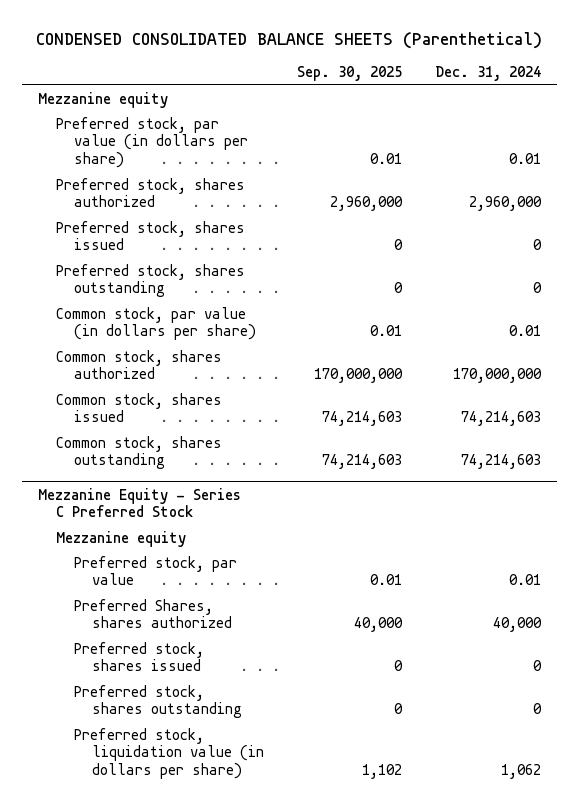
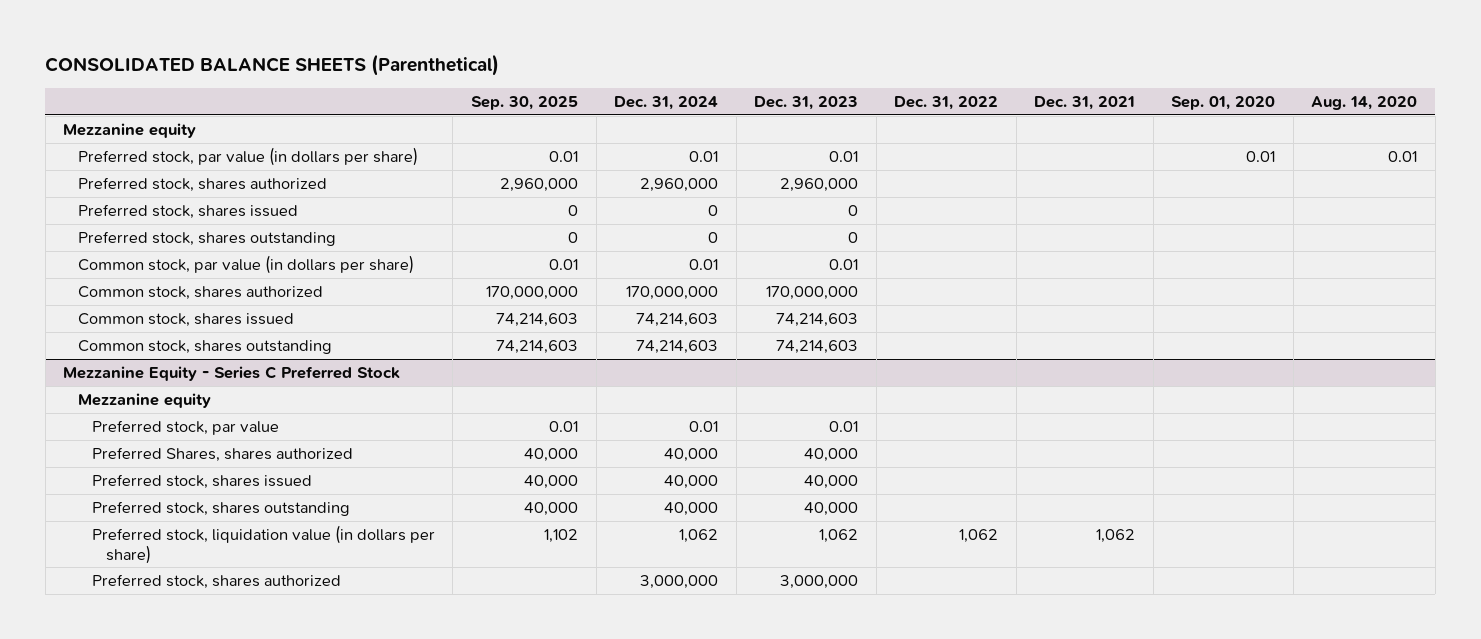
[36,31,543,49] CONDENSED CONSOLIDATED BALANCE SHEETS (Parenthetical) -> [45,54,500,77] CONSOLIDATED BALANCE SHEETS (Parenthetical)
none -> [754,95,859,110] Dec. 31, 2023
none -> [894,95,999,110] Dec. 31, 2022
none -> [1034,95,1136,110] Dec. 31, 2021
none -> [1171,95,1276,110] Sep. 01, 2020
none -> [1311,95,1418,110] Aug. 14, 2020
[393,660,403,672] 0 -> [524,475,579,490] 40,000
[532,660,542,672] 0 -> [664,475,719,490] 40,000
[393,703,403,715] 0 -> [524,502,579,517] 40,000
[532,703,542,715] 0 -> [664,502,719,517] 40,000
none -> [91,574,341,590] Preferred stock, shares authorized

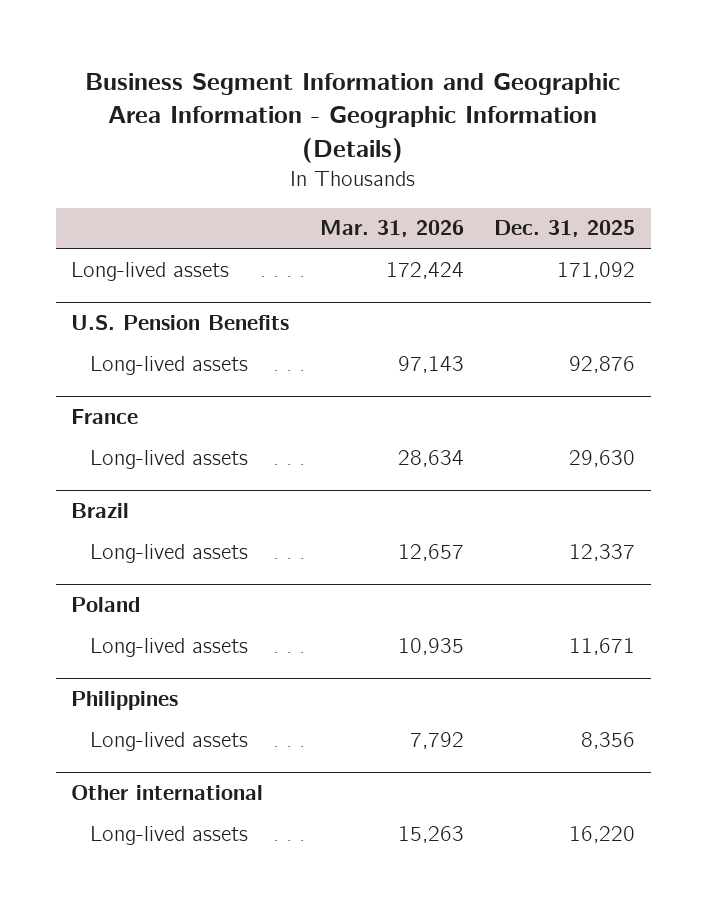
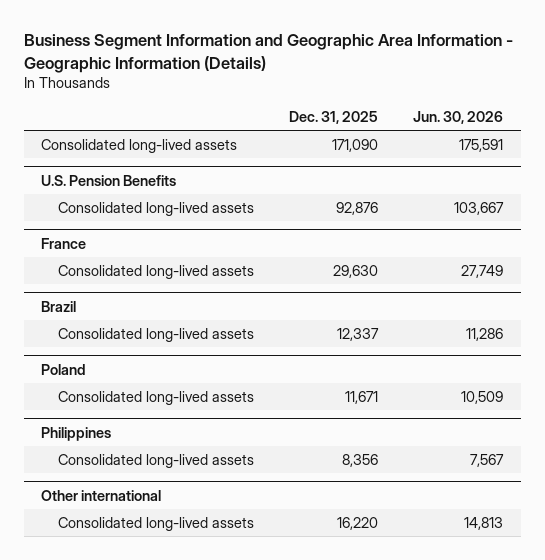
[319,220,464,238] Mar. 31, 2026 -> none
none -> [413,111,504,125] Jun. 30, 2026
[71,261,230,281] Long-lived assets -> [41,139,238,154] Consolidated long-lived assets
[557,261,636,279] 171,092 -> [332,139,379,153] 171,090
[90,355,249,375] Long-lived assets -> [57,202,254,217] Consolidated long-lived assets
[90,449,249,469] Long-lived assets -> [57,265,254,280] Consolidated long-lived assets
[90,543,249,563] Long-lived assets -> [57,328,254,343] Consolidated long-lived assets
[90,637,249,657] Long-lived assets -> [57,391,254,406] Consolidated long-lived assets
[90,731,249,751] Long-lived assets -> [57,454,254,469] Consolidated long-lived assets
[90,825,249,845] Long-lived assets -> [57,517,254,532] Consolidated long-lived assets

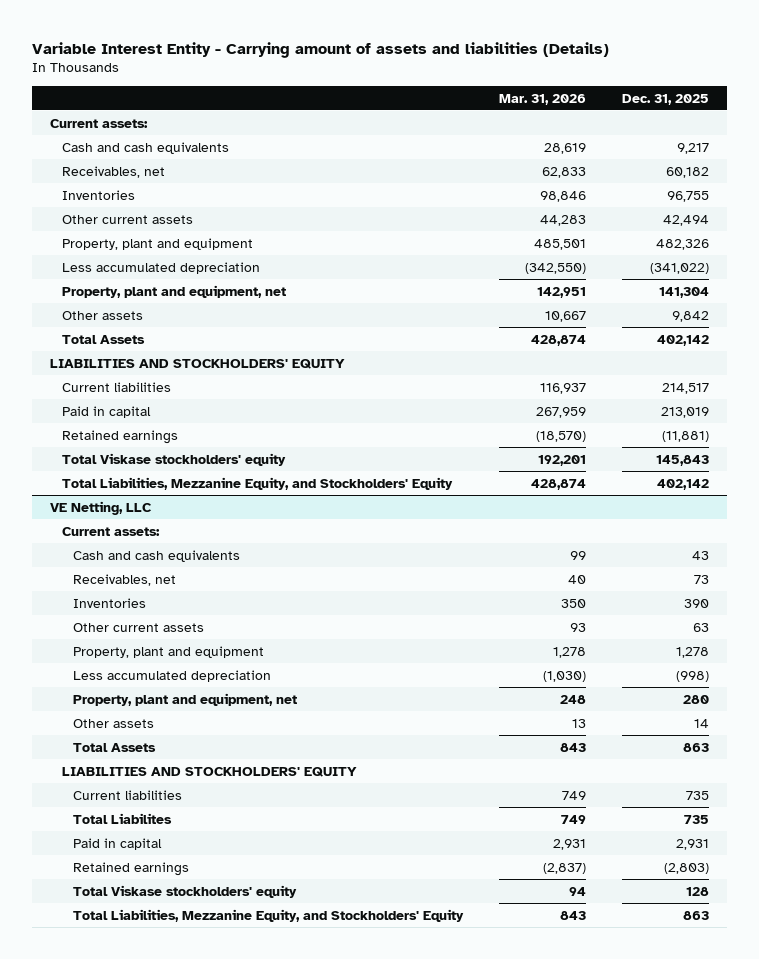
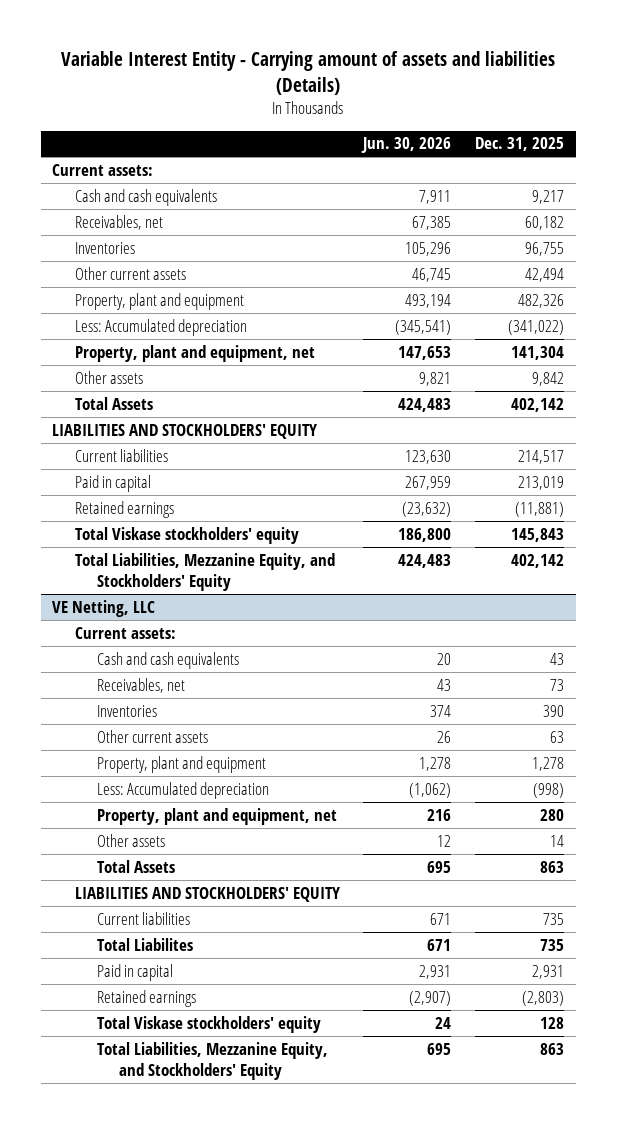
[499,93,587,105] Mar. 31, 2026 -> none
none -> [361,137,452,154] Jun. 30, 2026
[61,261,260,274] Less accumulated depreciation -> [74,318,247,336] Less: Accumulated depreciation
[73,669,272,682] Less accumulated depreciation -> [97,781,270,799] Less: Accumulated depreciation

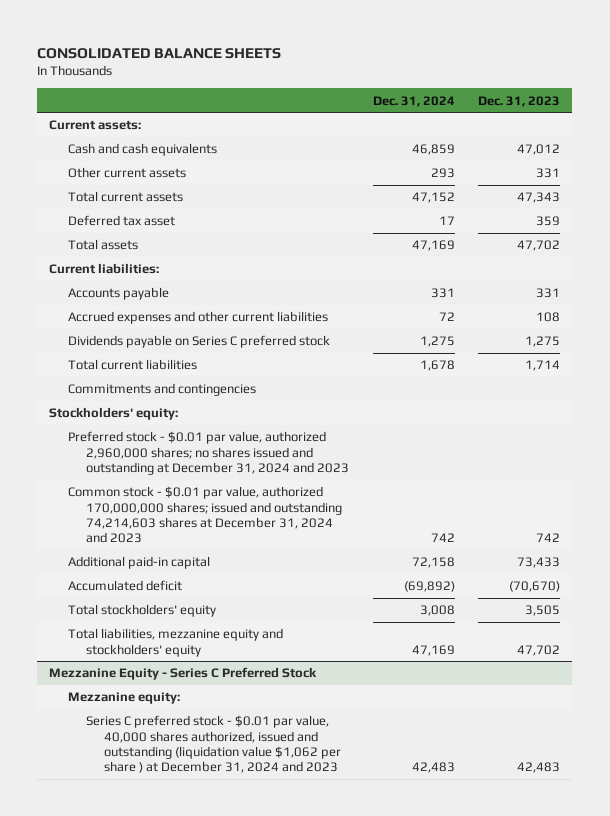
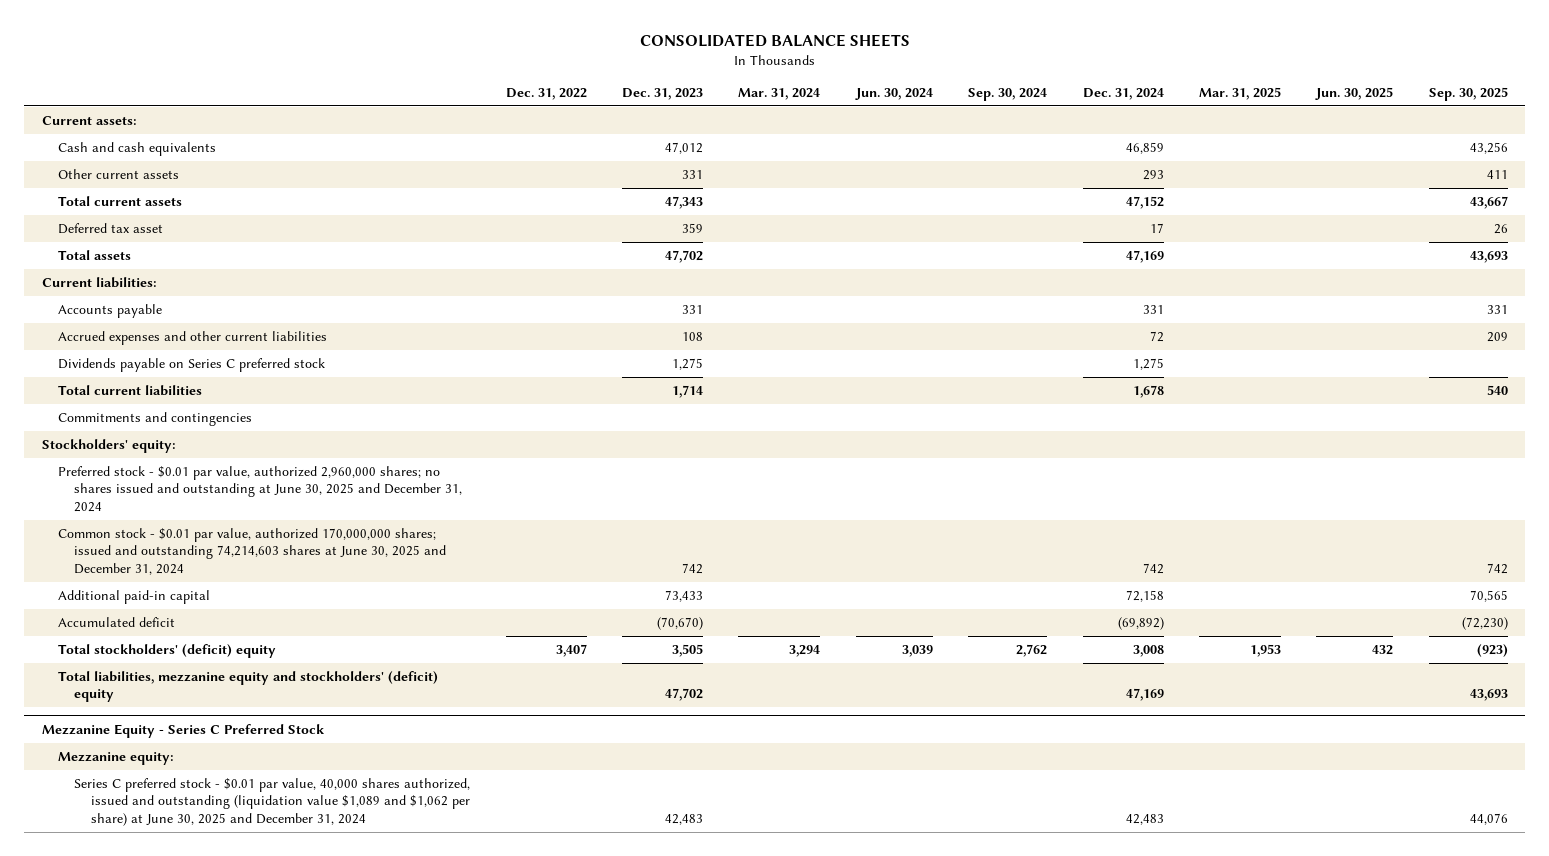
none -> [505,87,587,100] Dec. 31, 2022
none -> [738,87,821,100] Mar. 31, 2024
none -> [854,87,933,100] Jun. 30, 2024
none -> [968,87,1048,101] Sep. 30, 2024
none -> [1198,86,1281,100] Mar. 31, 2025
none -> [1315,86,1394,100] Jun. 30, 2025
none -> [1428,86,1508,101] Sep. 30, 2025
[67,431,349,475] Preferred stock - $0.01 par value, authorized 2,960,000 shares; no shares issued and outstanding at December 31, 2024 and 2023 -> [58,466,463,512] Preferred stock - $0.01 par value, authorized 2,960,000 shares; no shares issued and outstanding at June 30, 2025 and December 31, 2024
[67,486,342,544] Common stock - $0.01 par value, authorized 170,000,000 shares; issued and outstanding 74,214,603 shares at December 31, 2024 and 2023 -> [58,528,447,575] Common stock - $0.01 par value, authorized 170,000,000 shares; issued and outstanding 74,214,603 shares at June 30, 2025 and December 31, 2024
[67,604,216,618] Total stockholders' equity -> [58,644,277,659] Total stockholders' (deficit) equity
[67,628,283,657] Total liabilities, mezzanine equity and stockholders' equity -> [58,671,439,703] Total liabilities, mezzanine equity and stockholders' (deficit) equity
[85,715,341,774] Series C preferred stock - $0.01 par value, 40,000 shares authorized, issued and outstanding (liquidation value $1,062 per share ) at December 31, 2024 and 2023 -> [74,778,471,826] Series C preferred stock - $0.01 par value, 40,000 shares authorized, issued and outstanding (liquidation value $1,089 and $1,062 per share) at June 30, 2025 and December 31, 2024

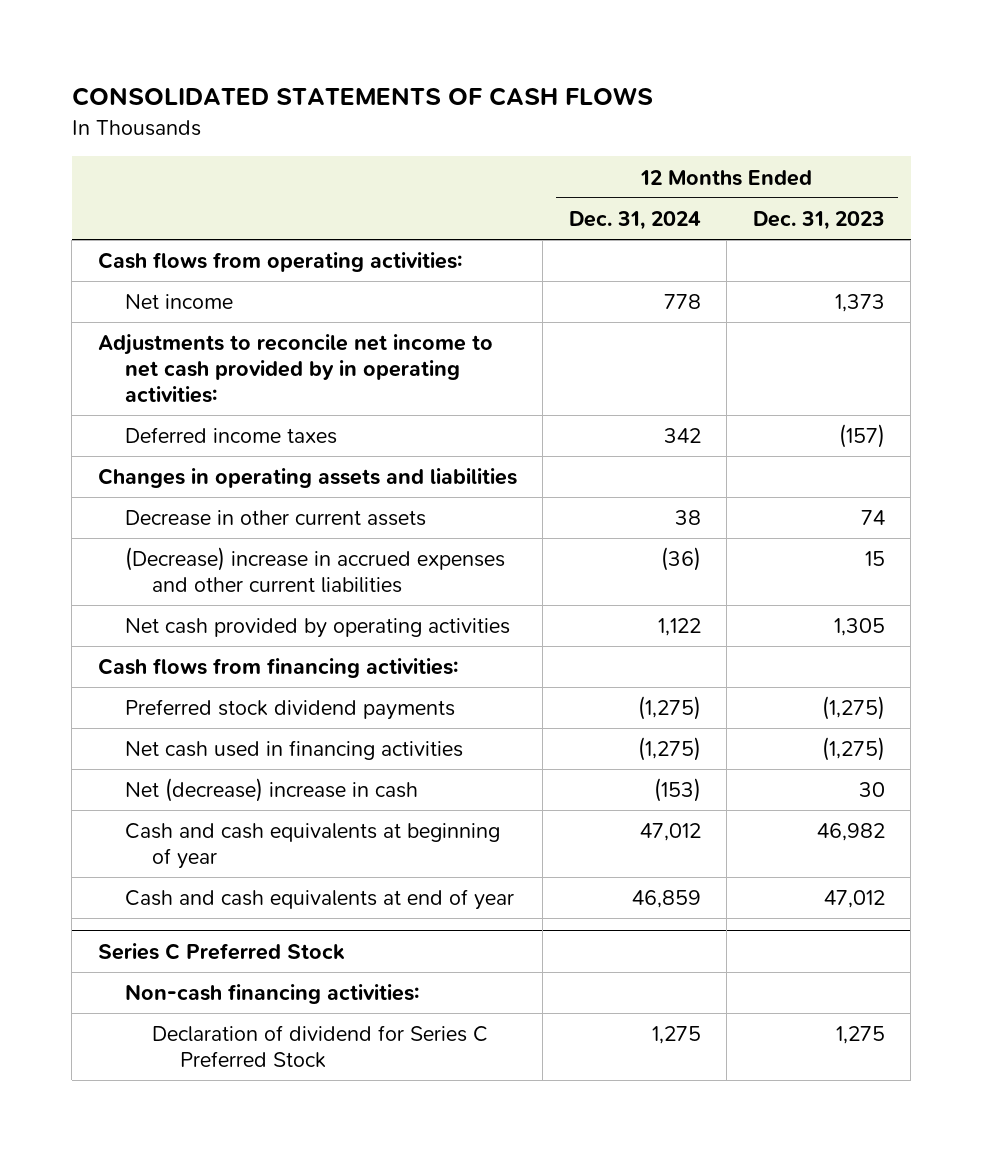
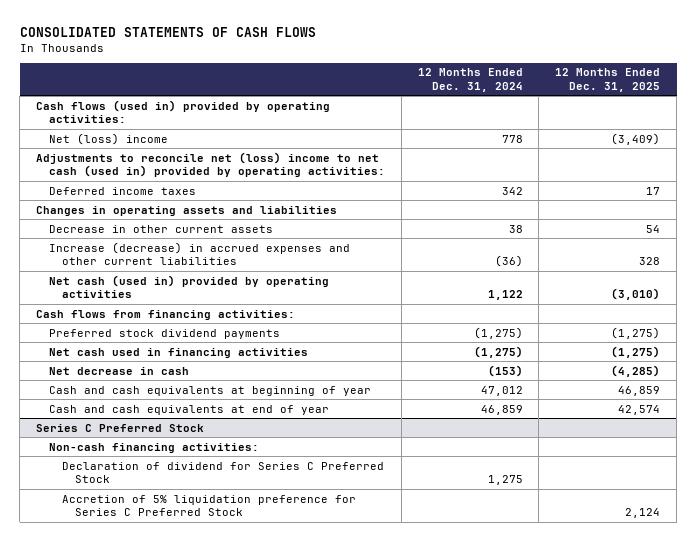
[752,210,885,230] Dec. 31, 2023 -> none
none -> [555,68,661,92] 12 Months Ended Dec. 31, 2025
[97,252,462,273] Cash flows from operating activities: -> [36,99,331,123] Cash flows (used in) provided by operating activities:
[125,294,234,310] Net income -> [49,132,169,145] Net (loss) income
[97,334,493,403] Adjustments to reconcile net income to net cash provided by in operating activities: -> [36,151,386,177] Adjustments to reconcile net (loss) income to net cash (used in) provided by operating activities:
[125,547,506,593] (Decrease) increase in accrued expenses and other current liabilities -> [49,241,351,265] Increase (decrease) in accrued expenses and other current liabilities
[125,618,511,639] Net cash provided by operating activities -> [49,274,330,298] Net cash (used in) provided by operating activities
[125,778,419,803] Net (decrease) increase in cash -> [49,366,190,375] Net decrease in cash
none -> [62,494,357,516] Accretion of 5% liquidation preference for Series C Preferred Stock

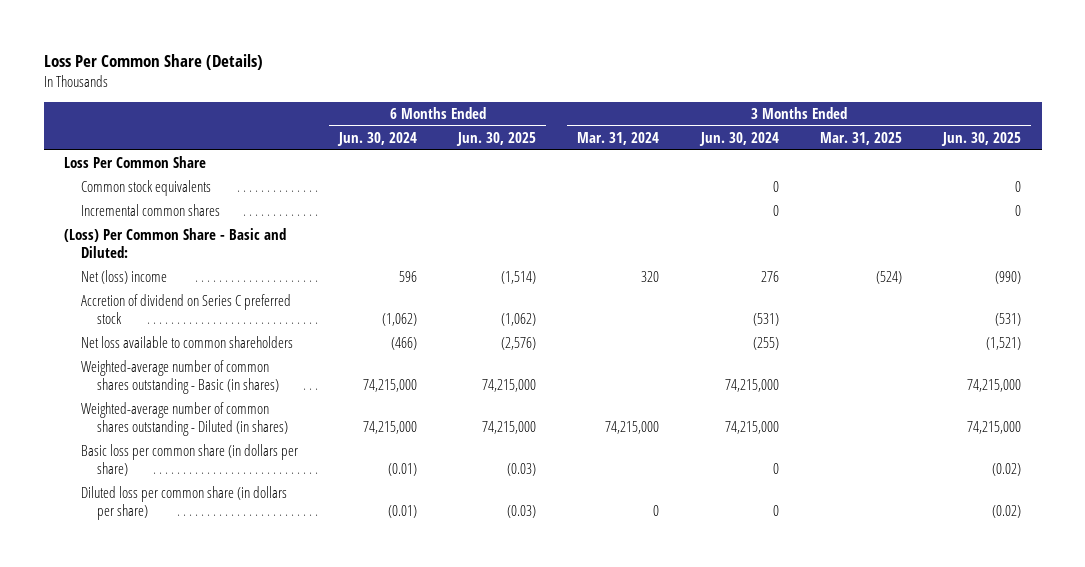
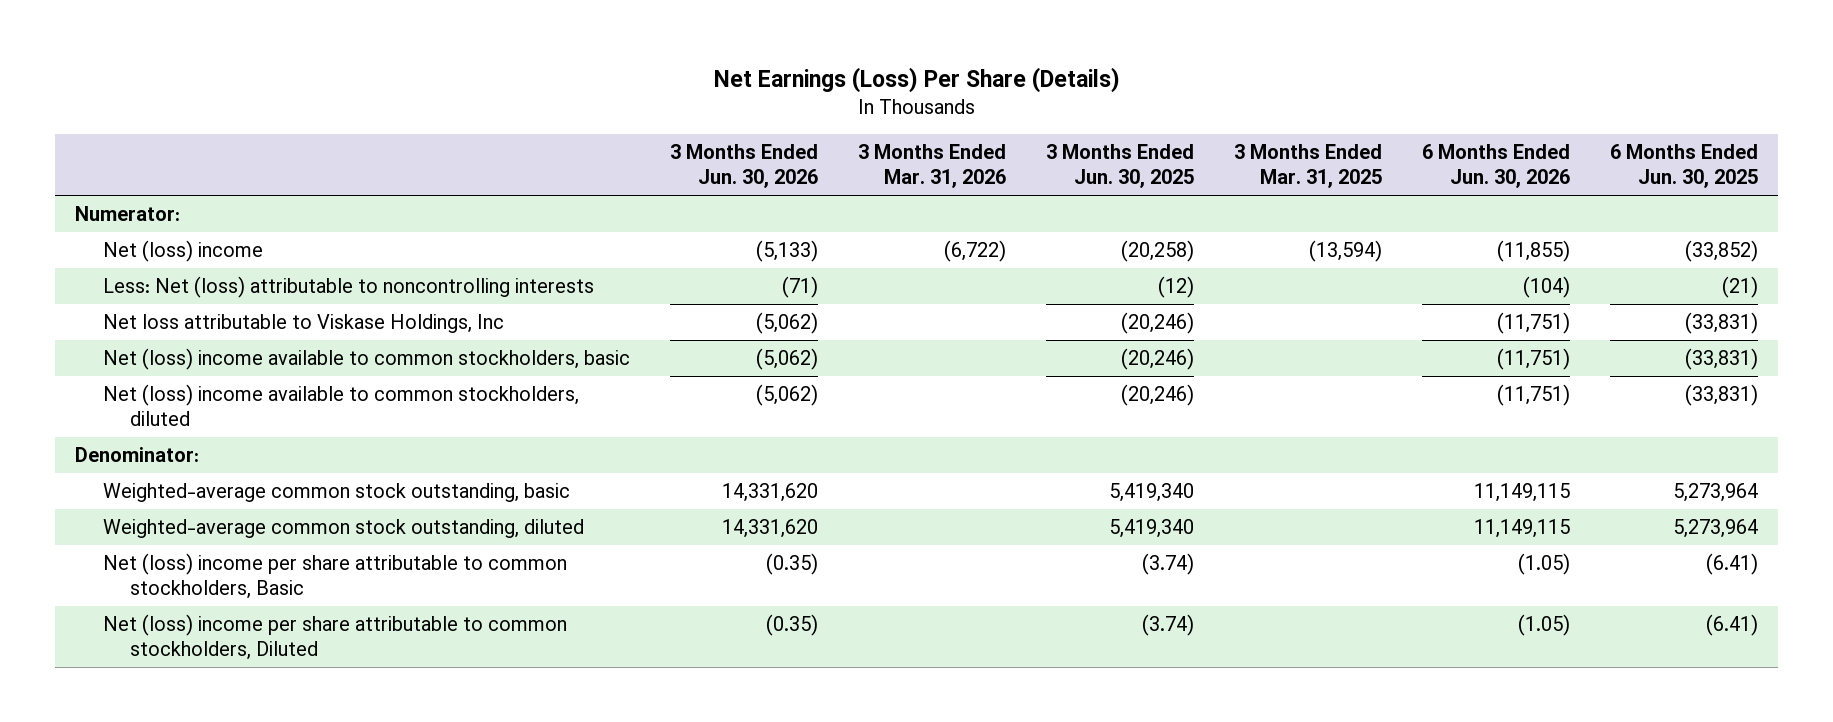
[43,54,263,71] Loss Per Common Share (Details) -> [713,66,1120,93] Net Earnings (Loss) Per Share (Details)
[336,132,417,147] Jun. 30, 2024 -> none
[577,132,660,146] Mar. 31, 2024 -> none
[698,132,779,147] Jun. 30, 2024 -> none
none -> [669,144,818,189] 3 Months Ended Jun. 30, 2026
none -> [857,144,1006,189] 3 Months Ended Mar. 31, 2026
none -> [1421,144,1570,189] 6 Months Ended Jun. 30, 2026
[64,156,207,169] Loss Per Common Share -> none
[80,180,211,197] Common stock equivalents -> none
[80,204,220,217] Incremental common shares -> none
[64,228,287,259] (Loss) Per Common Share - Basic and Diluted: -> none
[80,294,291,325] Accretion of dividend on Series C preferred stock -> none
none -> [75,206,181,222] Numerator:
[501,271,537,285] (1,514) -> [1684,240,1758,263] (33,852)
[875,271,902,285] (524) -> [1308,240,1382,263] (13,594)
[994,271,1021,285] (990) -> [1120,240,1194,263] (20,258)
none -> [102,276,594,299] Less: Net (loss) attributable to noncontrolling interests
none -> [102,314,504,334] Net loss attributable to Viskase Holdings, Inc
[80,336,293,349] Net loss available to common shareholders -> [102,348,630,371] Net (loss) income available to common stockholders, basic
[501,337,537,351] (2,576) -> [1684,348,1758,371] (33,831)
[985,337,1021,351] (1,521) -> [1120,348,1194,371] (20,246)
none -> [102,384,579,427] Net (loss) income available to common stockholders, diluted
none -> [75,447,200,463] Denominator:
[80,360,280,395] Weighted-average number of common shares outstanding - Basic (in shares) -> [102,483,570,503] Weighted-average common stock outstanding, basic
[482,379,537,393] 74,215,000 -> [1672,483,1758,503] 5,273,964
[966,379,1021,393] 74,215,000 -> [1108,483,1194,503] 5,419,340
[80,402,289,437] Weighted-average number of common shares outstanding - Diluted (in shares) -> [102,519,584,539] Weighted-average common stock outstanding, diluted
[482,421,537,435] 74,215,000 -> [1672,519,1758,539] 5,273,964
[966,421,1021,435] 74,215,000 -> [1108,519,1194,539] 5,419,340
[80,444,298,477] Basic loss per common share (in dollars per share) -> [102,553,567,600] Net (loss) income per share attributable to common stockholders, Basic
[507,463,537,477] (0.03) -> [1705,553,1758,576] (6.41)
[991,463,1021,477] (0.02) -> [1141,553,1194,576] (3.74)
[80,486,287,521] Diluted loss per common share (in dollars per share) -> [102,614,567,661] Net (loss) income per share attributable to common stockholders, Diluted
[507,505,537,519] (0.03) -> [1705,614,1758,637] (6.41)
[991,505,1021,519] (0.02) -> [1141,614,1194,637] (3.74)

